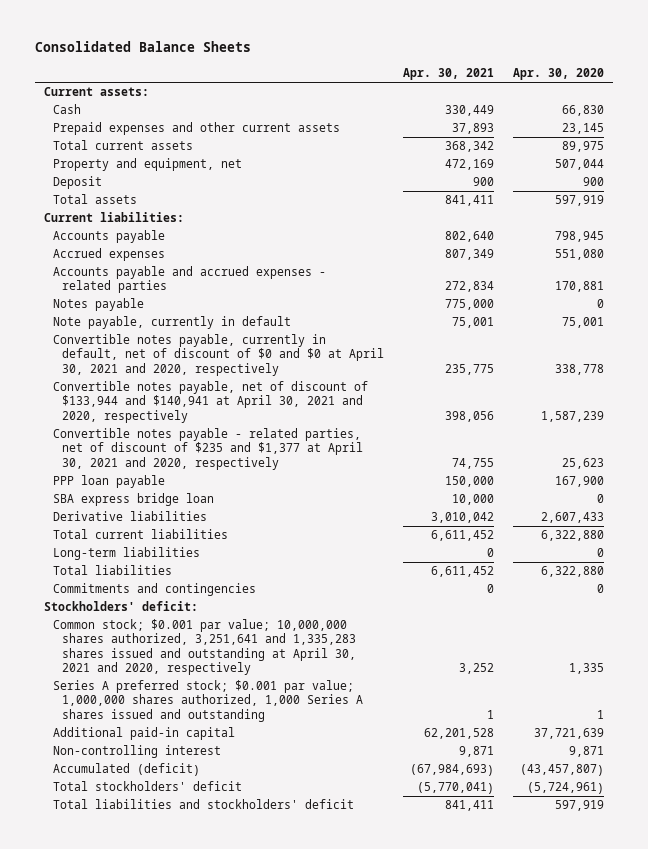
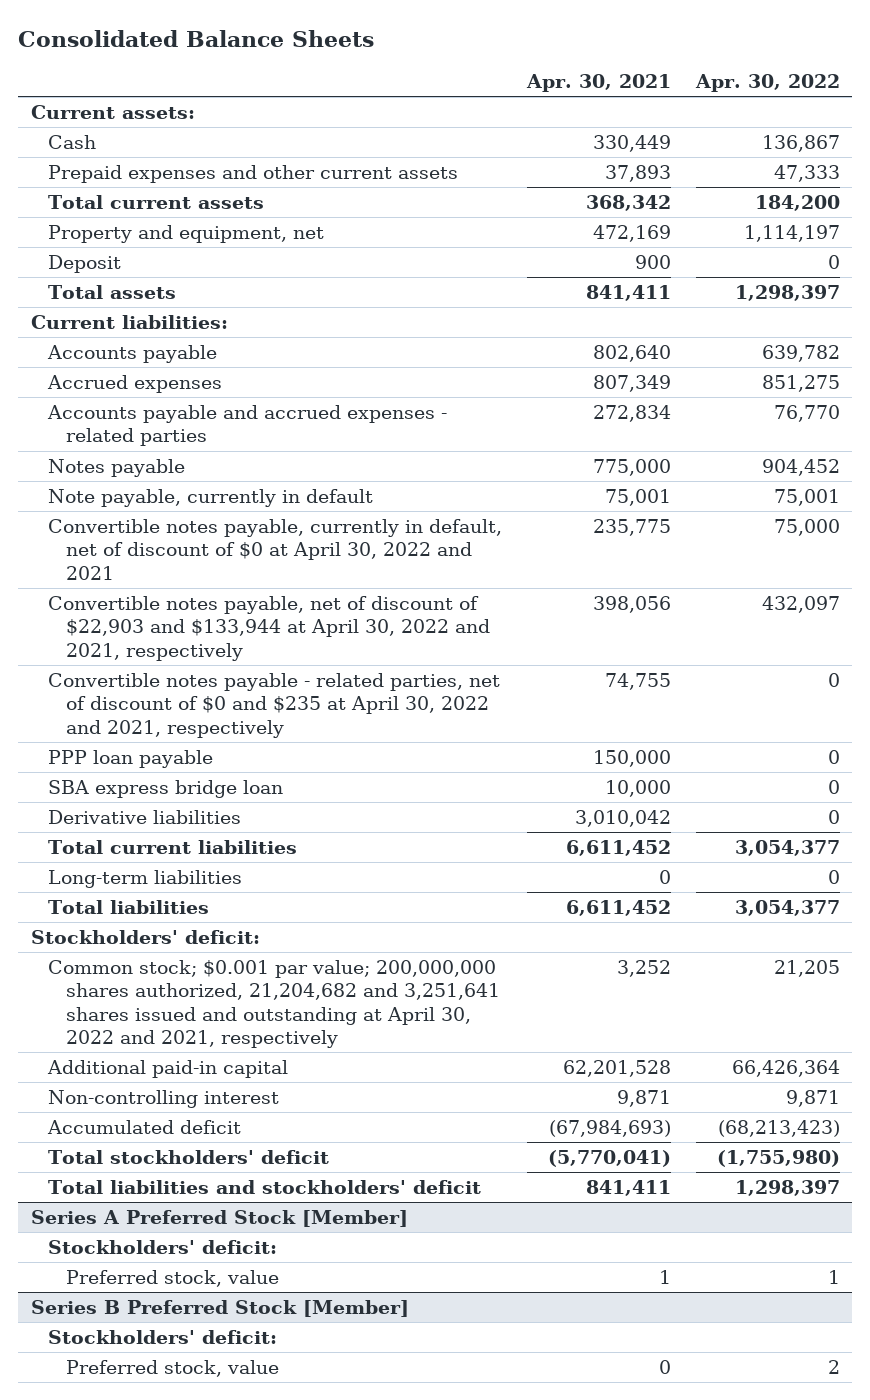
[512,68,604,81] Apr. 30, 2020 -> none
none -> [694,74,840,93] Apr. 30, 2022
[52,334,384,376] Convertible notes payable, currently in default, net of discount of $0 and $0 at April 30, 2021 and 2020, respectively -> [48,518,503,580] Convertible notes payable, currently in default, net of discount of $0 at April 30, 2022 and 2021
[52,381,368,423] Convertible notes payable, net of discount of $133,944 and $140,941 at April 30, 2021 and 2020, respectively -> [48,595,491,661] Convertible notes payable, net of discount of $22,903 and $133,944 at April 30, 2022 and 2021, respectively
[52,428,363,470] Convertible notes payable - related parties, net of discount of $235 and $1,377 at April 30, 2021 and 2020, respectively -> [48,672,501,738] Convertible notes payable - related parties, net of discount of $0 and $235 at April 30, 2022 and 2021, respectively
[52,583,256,597] Commitments and contingencies -> none
[52,680,363,722] Series A preferred stock; $0.001 par value; 1,000,000 shares authorized, 1,000 Series A shares issued and outstanding -> none
[52,619,356,675] Common stock; $0.001 par value; 10,000,000 shares authorized, 3,251,641 and 1,335,283 shares issued and outstanding at April 30, 2021 and 2020, respectively -> [48,959,501,1049] Common stock; $0.001 par value; 200,000,000 shares authorized, 21,204,682 and 3,251,641 shares issued and outstanding at April 30, 2022 and 2021, respectively
[52,763,200,777] Accumulated (deficit) -> [47,1119,242,1134] Accumulated deficit
none -> [30,1209,408,1227] Series A Preferred Stock [Member]
none -> [48,1239,278,1254] Stockholders' deficit:
none -> [66,1269,280,1287] Preferred stock, value
none -> [30,1299,409,1317] Series B Preferred Stock [Member]
none -> [48,1329,278,1344] Stockholders' deficit:
none -> [66,1359,280,1377] Preferred stock, value

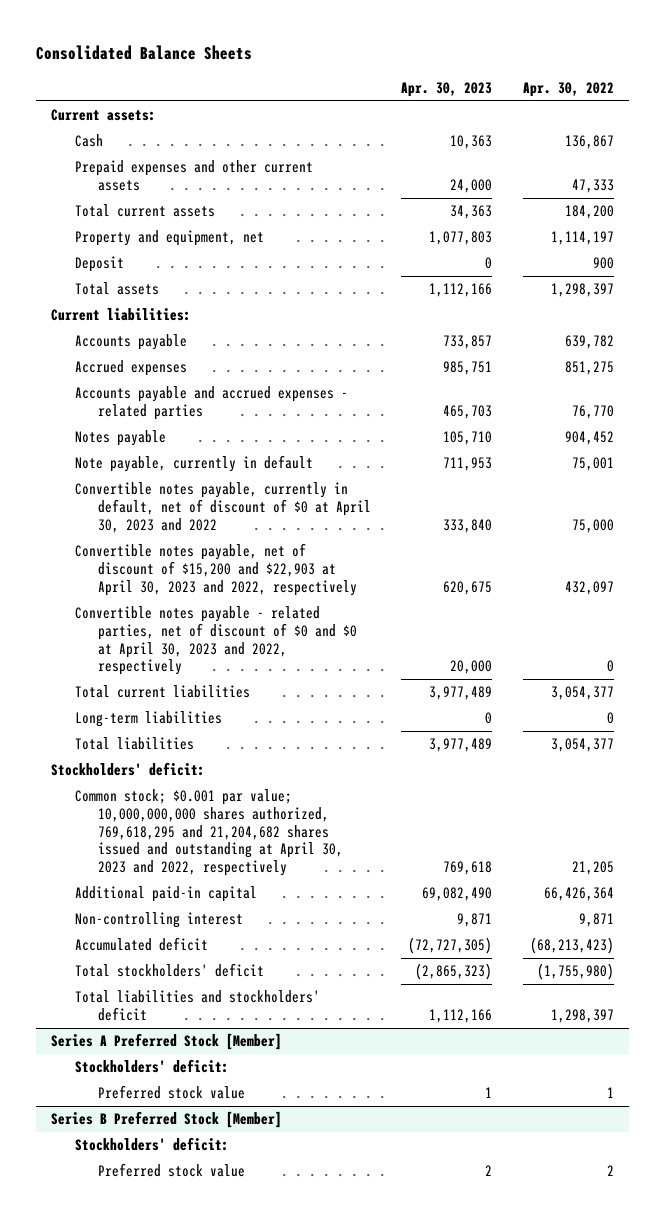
[526,74,672,93] Apr. 30, 2021 -> none
none -> [401,81,493,97] Apr. 30, 2023
[827,254,840,269] 0 -> [592,257,614,270] 900
[48,749,214,768] PPP loan payable -> none
[48,779,284,798] SBA express bridge loan -> none
[48,809,242,824] Derivative liabilities -> none
[48,518,503,580] Convertible notes payable, currently in default, net of discount of $0 at April 30, 2022 and 2021 -> [74,482,372,533] Convertible notes payable, currently in default, net of discount of $0 at April 30, 2023 and 2022
[48,595,491,661] Convertible notes payable, net of discount of $22,903 and $133,944 at April 30, 2022 and 2021, respectively -> [74,543,358,596] Convertible notes payable, net of discount of $15,200 and $22,903 at April 30, 2023 and 2022, respectively
[48,672,501,738] Convertible notes payable - related parties, net of discount of $0 and $235 at April 30, 2022 and 2021, respectively -> [74,606,358,676] Convertible notes payable - related parties, net of discount of $0 and $0 at April 30, 2023 and 2022, respectively
[48,959,501,1049] Common stock; $0.001 par value; 200,000,000 shares authorized, 21,204,682 and 3,251,641 shares issued and outstanding at April 30, 2022 and 2021, respectively -> [74,789,344,876] Common stock; $0.001 par value; 10,000,000,000 shares authorized, 769,618,295 and 21,204,682 shares issued and outstanding at April 30, 2023 and 2022, respectively
[66,1269,280,1287] Preferred stock, value -> [98,1085,246,1100] Preferred stock value
[66,1359,280,1377] Preferred stock, value -> [98,1163,246,1178] Preferred stock value

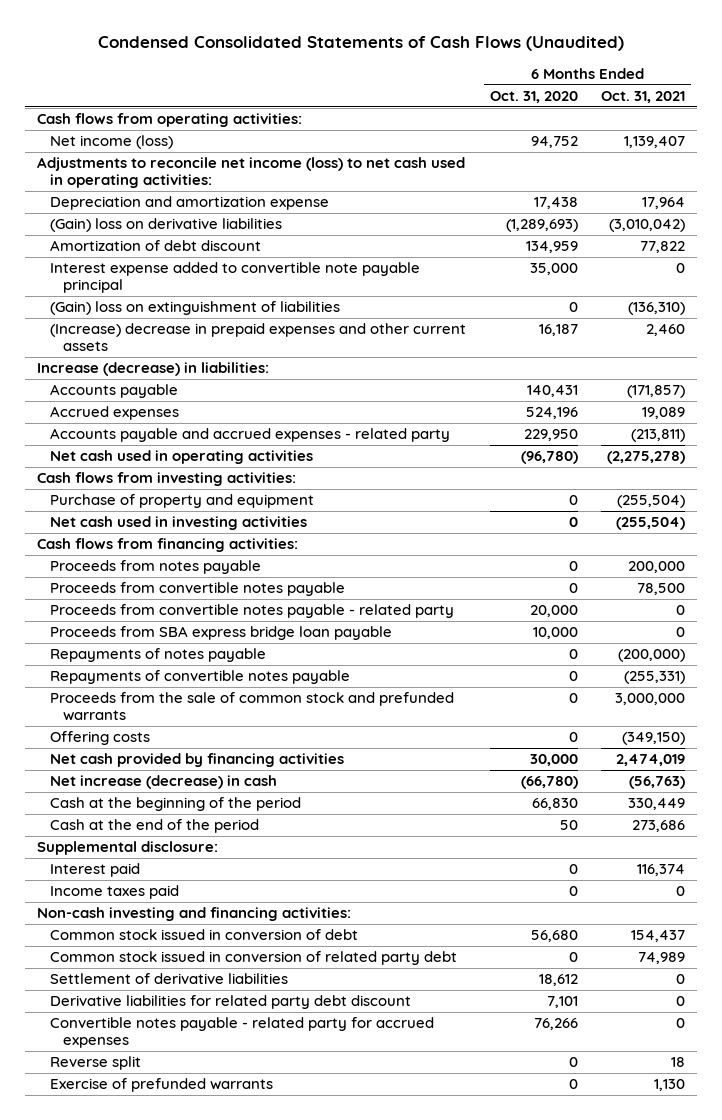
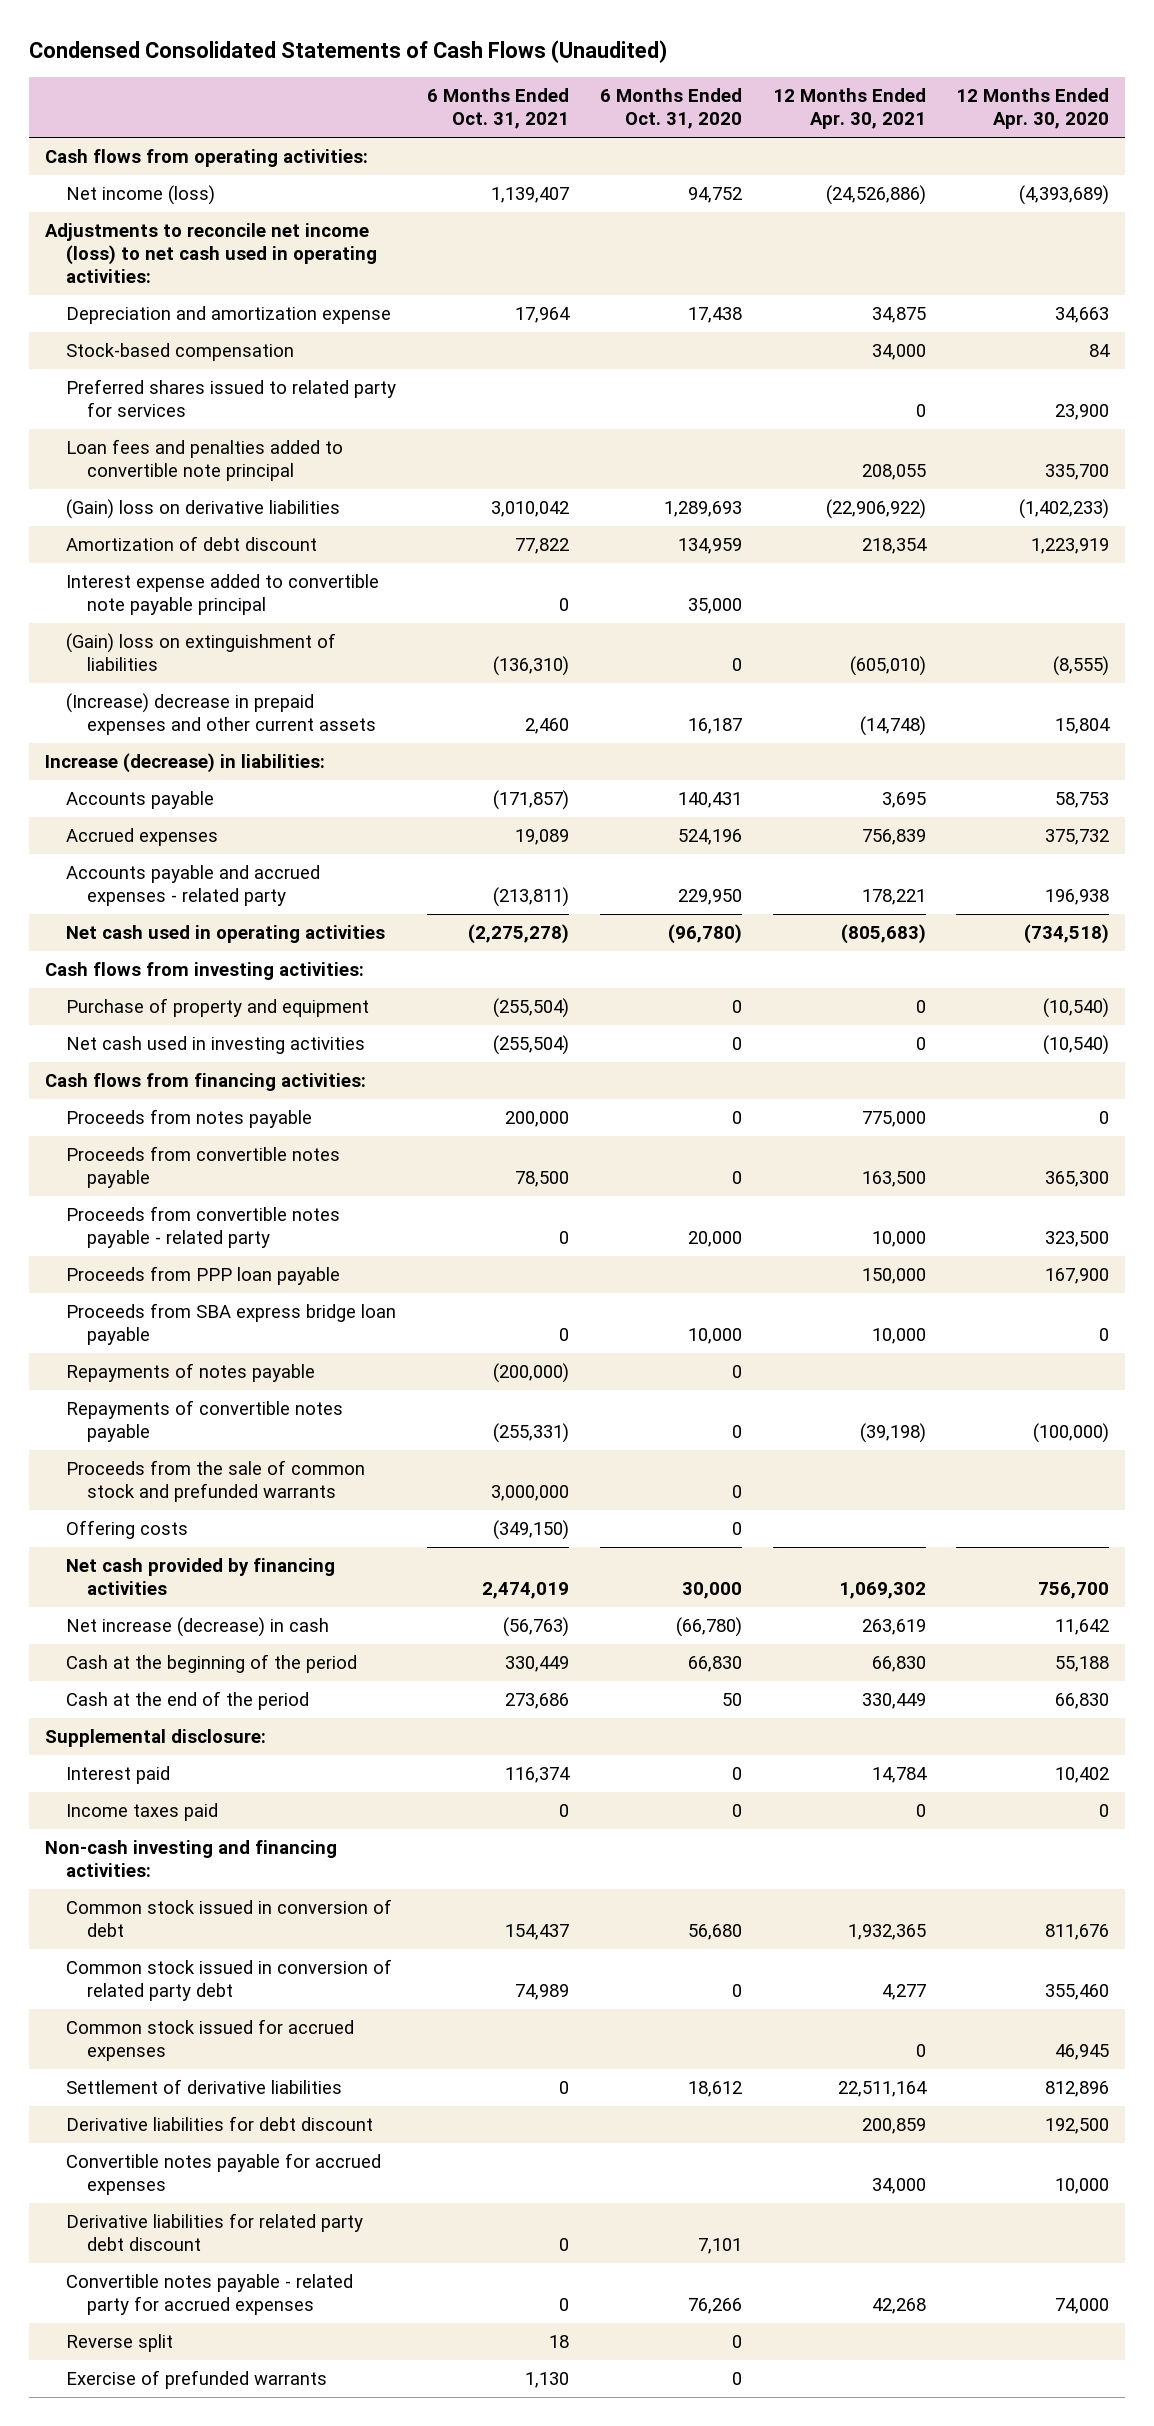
none -> [772,88,926,130] 12 Months Ended Apr. 30, 2021
none -> [956,88,1110,130] 12 Months Ended Apr. 30, 2020
none -> [66,343,295,362] Stock-based compensation
none -> [66,379,397,418] Preferred shares issued to related party for services
none -> [66,439,344,482] Loan fees and penalties added to convertible note principal
[505,219,578,233] (1,289,693) -> [663,501,742,518] 1,289,693
[609,219,686,233] (3,010,042) -> [490,501,569,518] 3,010,042
none -> [66,1266,341,1286] Proceeds from PPP loan payable
none -> [66,2019,355,2062] Common stock issued for accrued expenses
none -> [66,2116,374,2132] Derivative liabilities for debt discount
none -> [66,2153,382,2196] Convertible notes payable for accrued expenses

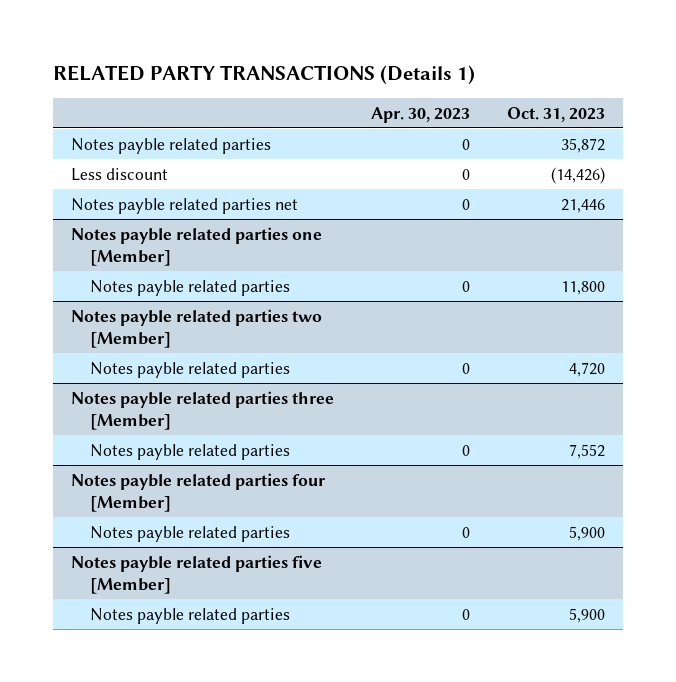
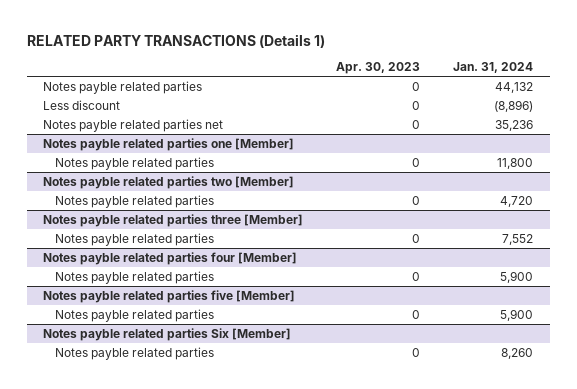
[506,106,605,122] Oct. 31, 2023 -> none
none -> [453,62,534,74] Jan. 31, 2024
none -> [43,327,292,341] Notes payble related parties Six [Member]
none -> [54,346,214,360] Notes payble related parties

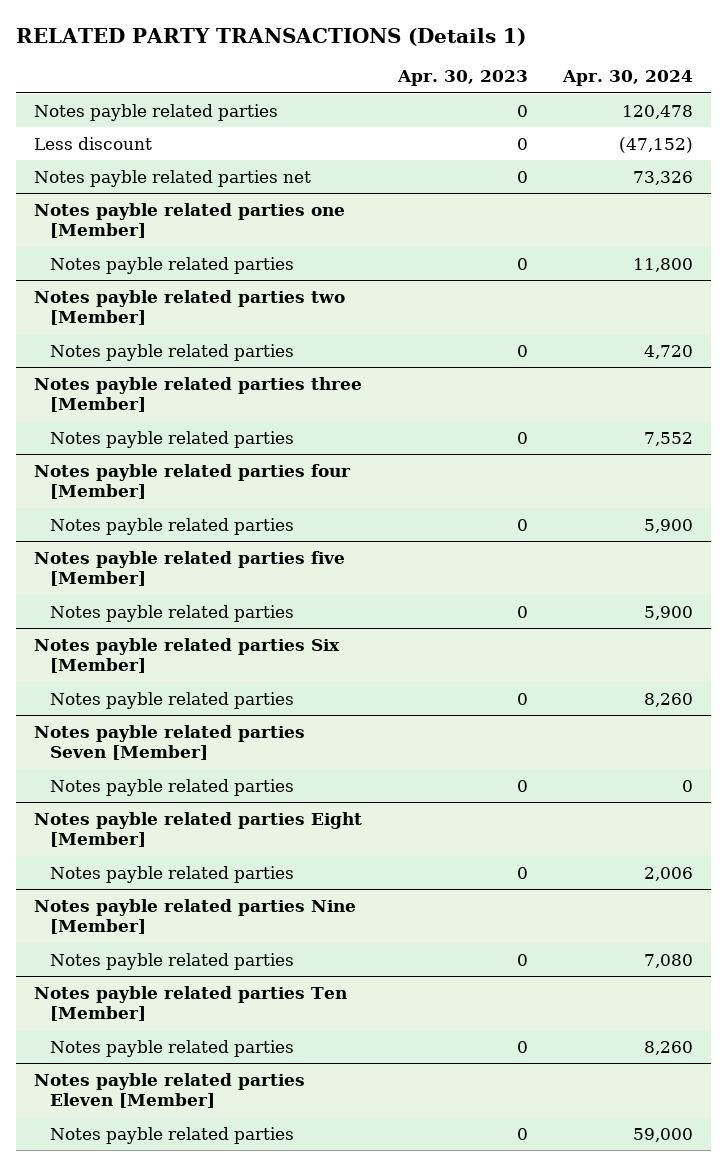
[453,62,534,74] Jan. 31, 2024 -> none
none -> [562,70,694,87] Apr. 30, 2024
none -> [33,724,305,761] Notes payble related parties Seven [Member]
none -> [49,778,294,796] Notes payble related parties
none -> [33,811,362,848] Notes payble related parties Eight [Member]
none -> [49,865,294,883] Notes payble related parties
none -> [33,898,356,935] Notes payble related parties Nine [Member]
none -> [49,952,294,970] Notes payble related parties
none -> [33,985,347,1022] Notes payble related parties Ten [Member]
none -> [49,1039,294,1057] Notes payble related parties
none -> [33,1072,305,1109] Notes payble related parties Eleven [Member]
none -> [49,1126,294,1144] Notes payble related parties

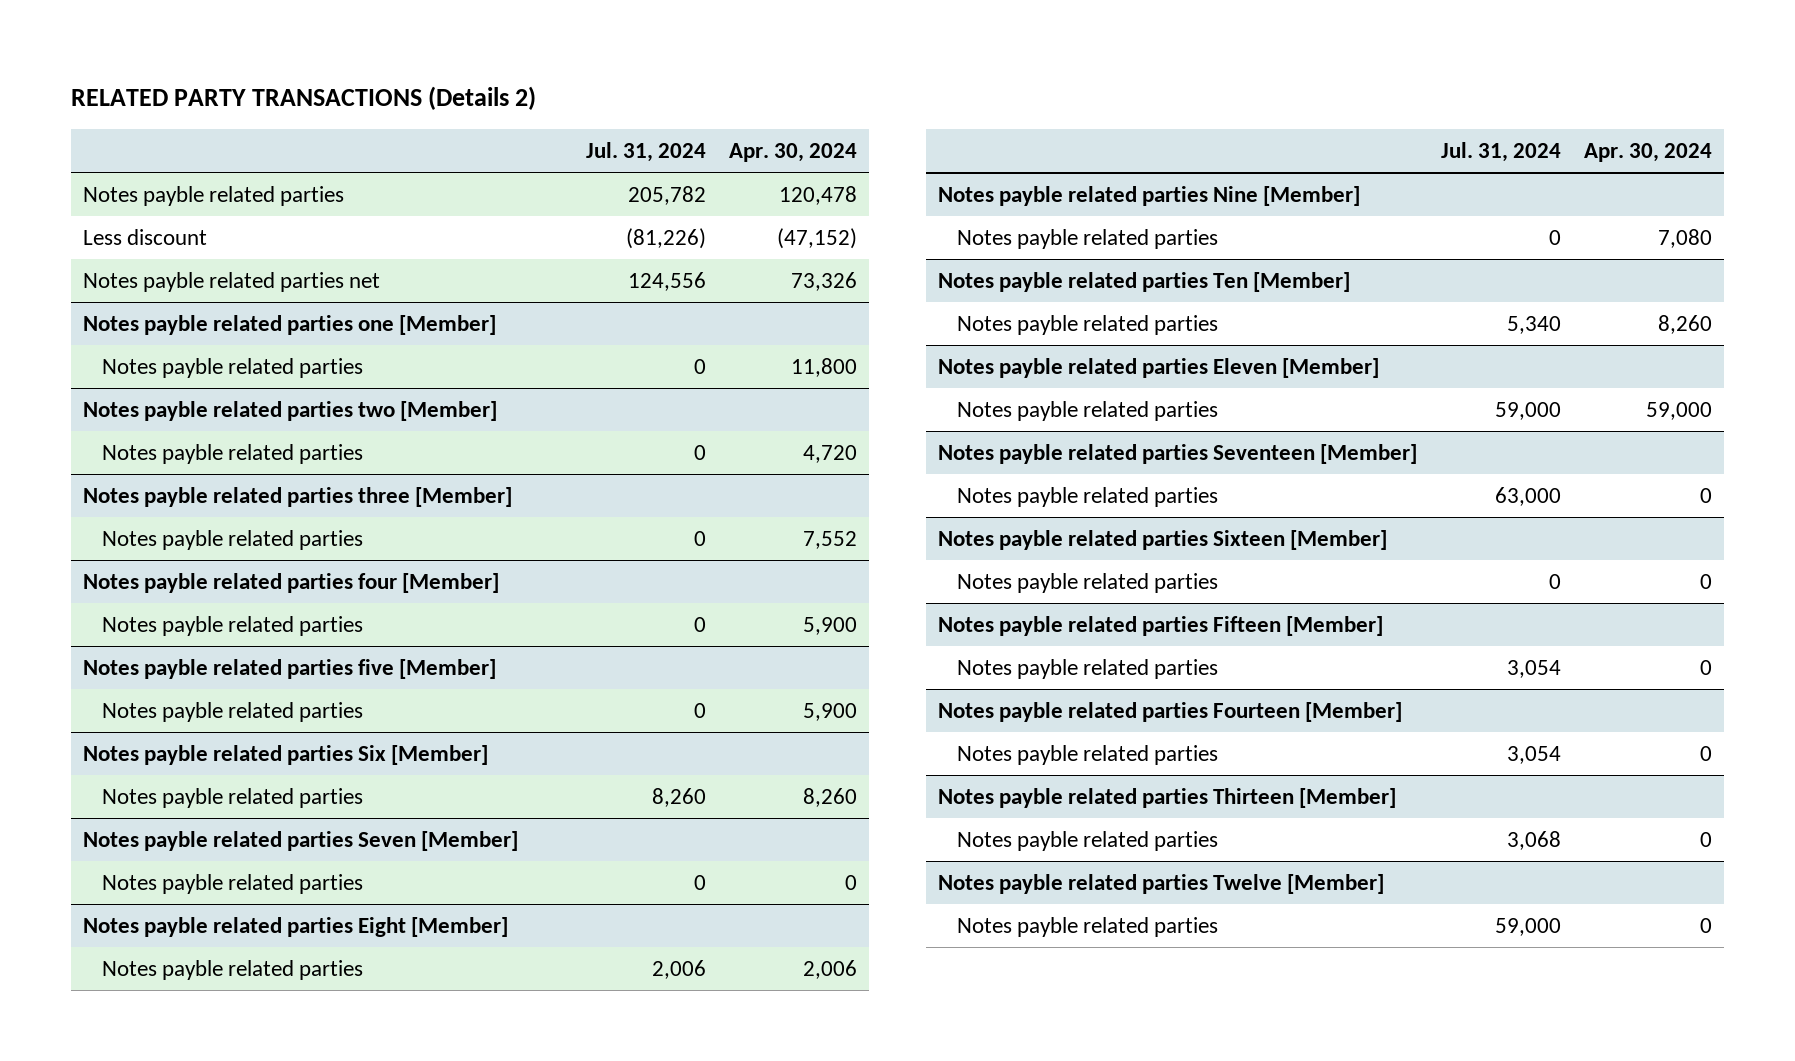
[16,27,527,46] RELATED PARTY TRANSACTIONS (Details 1) -> [71,86,537,111] RELATED PARTY TRANSACTIONS (Details 2)
[396,70,528,87] Apr. 30, 2023 -> none
none -> [585,141,706,162] Jul. 31, 2024
none -> [937,443,1417,464] Notes payble related parties Seventeen [Member]
none -> [956,486,1218,507] Notes payble related parties
none -> [937,529,1387,550] Notes payble related parties Sixteen [Member]
none -> [956,572,1218,593] Notes payble related parties
none -> [937,615,1383,636] Notes payble related parties Fifteen [Member]
none -> [956,658,1218,679] Notes payble related parties
none -> [937,701,1402,722] Notes payble related parties Fourteen [Member]
none -> [956,744,1218,765] Notes payble related parties
none -> [937,787,1396,808] Notes payble related parties Thirteen [Member]
none -> [956,830,1218,851] Notes payble related parties
none -> [937,873,1384,894] Notes payble related parties Twelve [Member]
none -> [956,916,1218,937] Notes payble related parties

